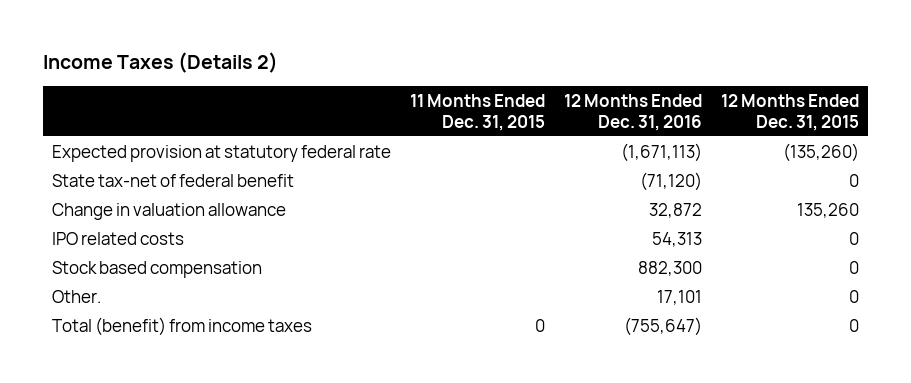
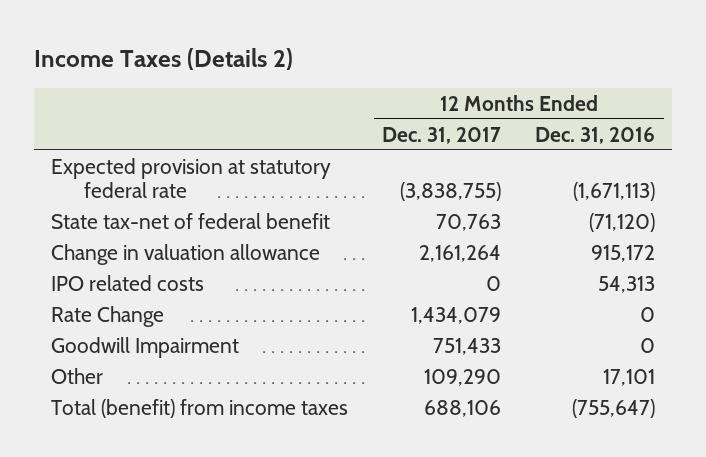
[410,93,546,131] 11 Months Ended Dec. 31, 2015 -> none
[720,93,859,131] 12 Months Ended Dec. 31, 2015 -> none
none -> [382,126,502,144] Dec. 31, 2017
[649,202,703,218] 32,872 -> [591,244,656,262] 915,172
[52,260,263,278] Stock based compensation -> none
none -> [50,305,164,327] Rate Change
none -> [50,336,239,358] Goodwill Impairment
[52,289,102,303] Other. -> [50,367,103,384] Other

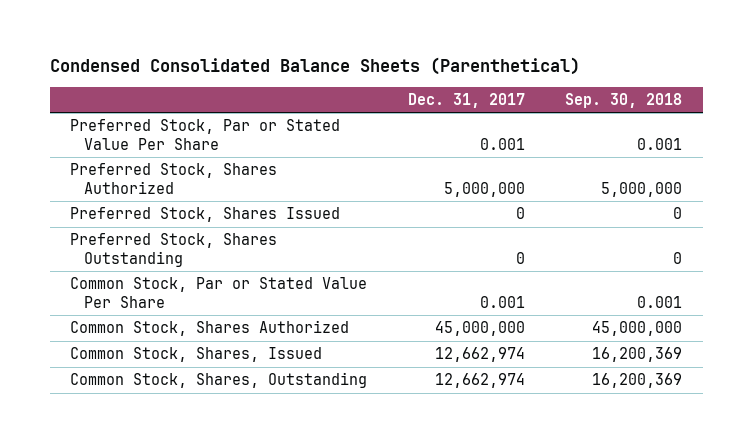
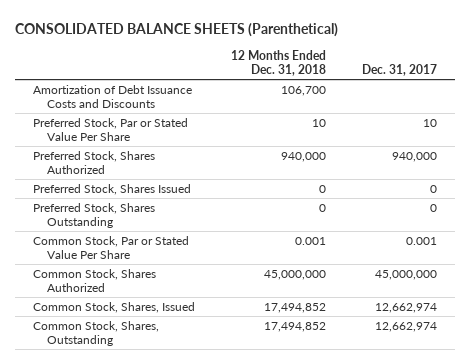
[49,57,580,76] Condensed Consolidated Balance Sheets (Parenthetical) -> [15,23,339,38] CONSOLIDATED BALANCE SHEETS (Parenthetical)
[565,92,683,108] Sep. 30, 2018 -> none
none -> [231,49,327,77] 12 Months Ended Dec. 31, 2018
none -> [33,84,193,108] Amortization of Debt Issuance Costs and Discounts
[479,137,525,150] 0.001 -> [422,118,437,127] 10
[443,181,525,197] 5,000,000 -> [391,151,437,162] 940,000

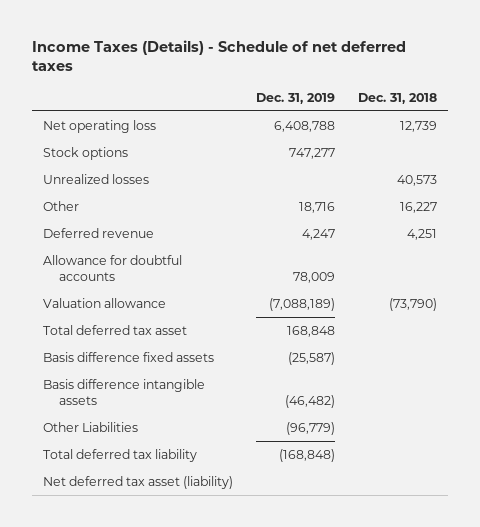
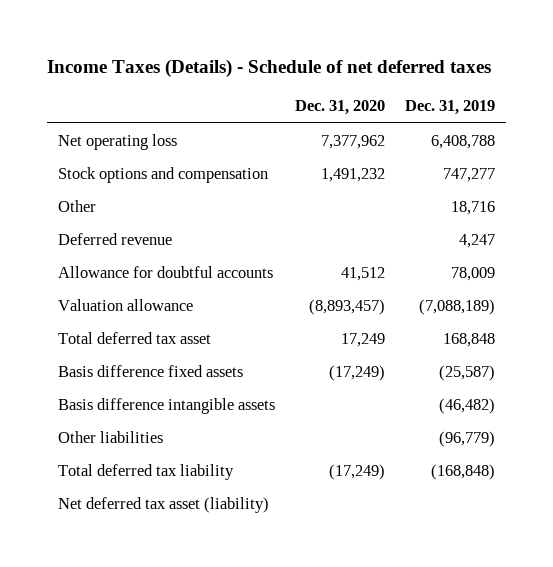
[357,92,437,104] Dec. 31, 2018 -> none
none -> [294,100,385,116] Dec. 31, 2020
[43,173,150,184] Unrealized losses -> none
[43,146,129,160] Stock options -> [57,166,268,183] Stock options and compensation
[43,421,139,432] Other Liabilities -> [57,430,163,443] Other liabilities

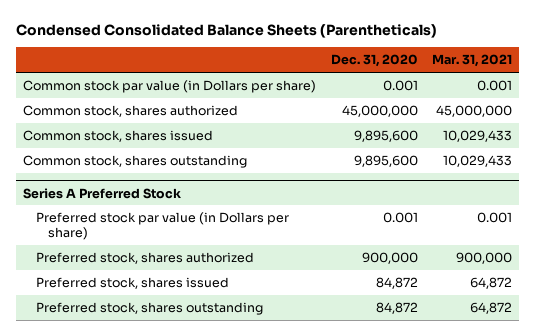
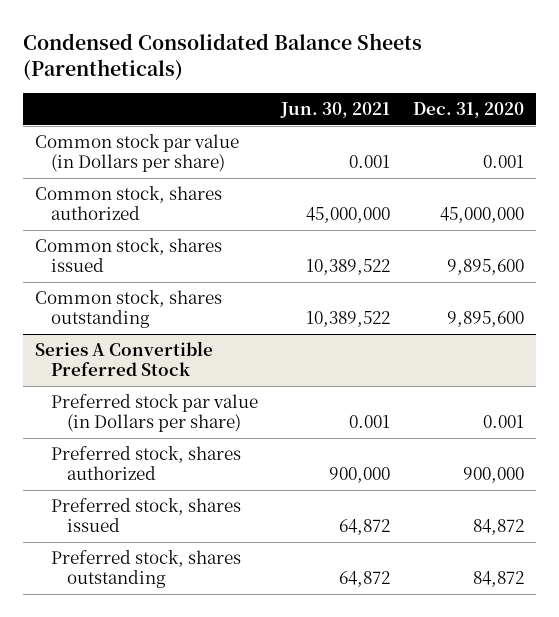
[432,54,513,68] Mar. 31, 2021 -> none
none -> [280,101,391,118] Jun. 30, 2021
[23,187,182,199] Series A Preferred Stock -> [34,340,213,377] Series A Convertible Preferred Stock

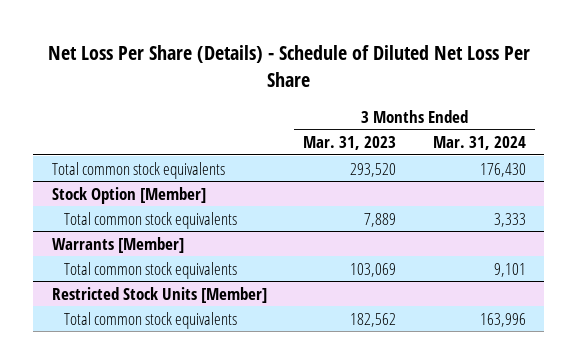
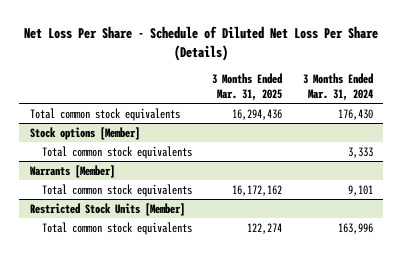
[47,45,530,87] Net Loss Per Share (Details) - Schedule of Diluted Net Loss Per Share -> [24,26,379,62] Net Loss Per Share - Schedule of Diluted Net Loss Per Share (Details)
[303,136,397,151] Mar. 31, 2023 -> none
none -> [212,73,283,102] 3 Months Ended Mar. 31, 2025
[51,186,206,204] Stock Option [Member] -> [29,126,140,140] Stock options [Member]

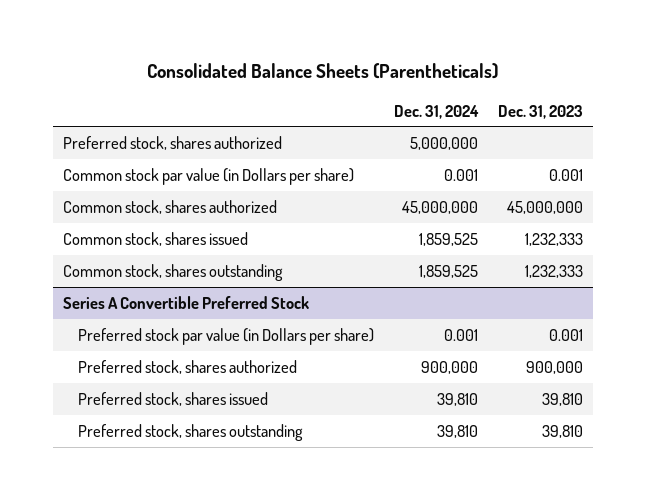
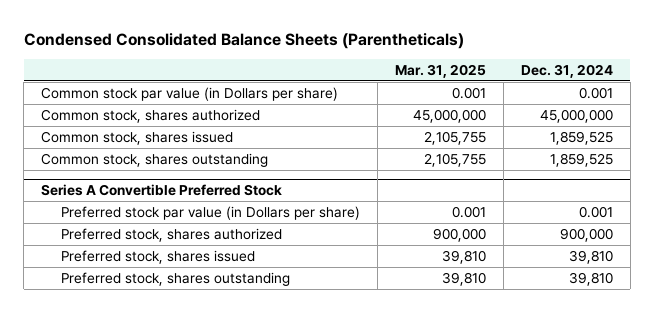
[146,63,498,80] Consolidated Balance Sheets (Parentheticals) -> [23,33,464,50] Condensed Consolidated Balance Sheets (Parentheticals)
[497,104,583,119] Dec. 31, 2023 -> none
none -> [394,63,486,78] Mar. 31, 2025
[62,135,282,150] Preferred stock, shares authorized -> none

